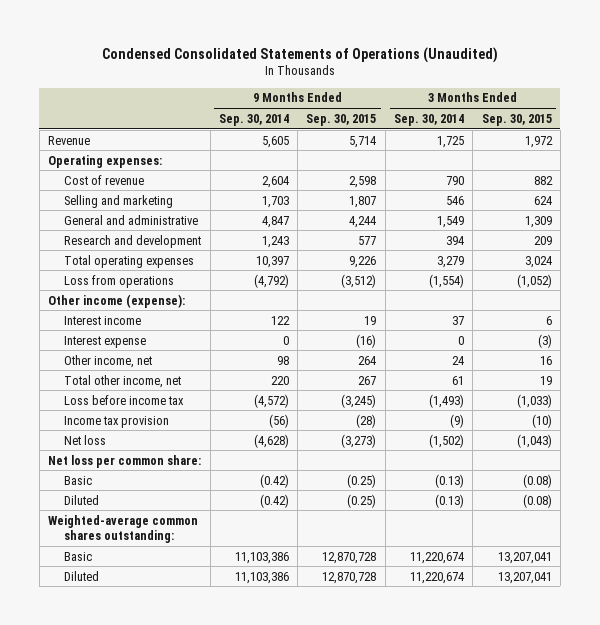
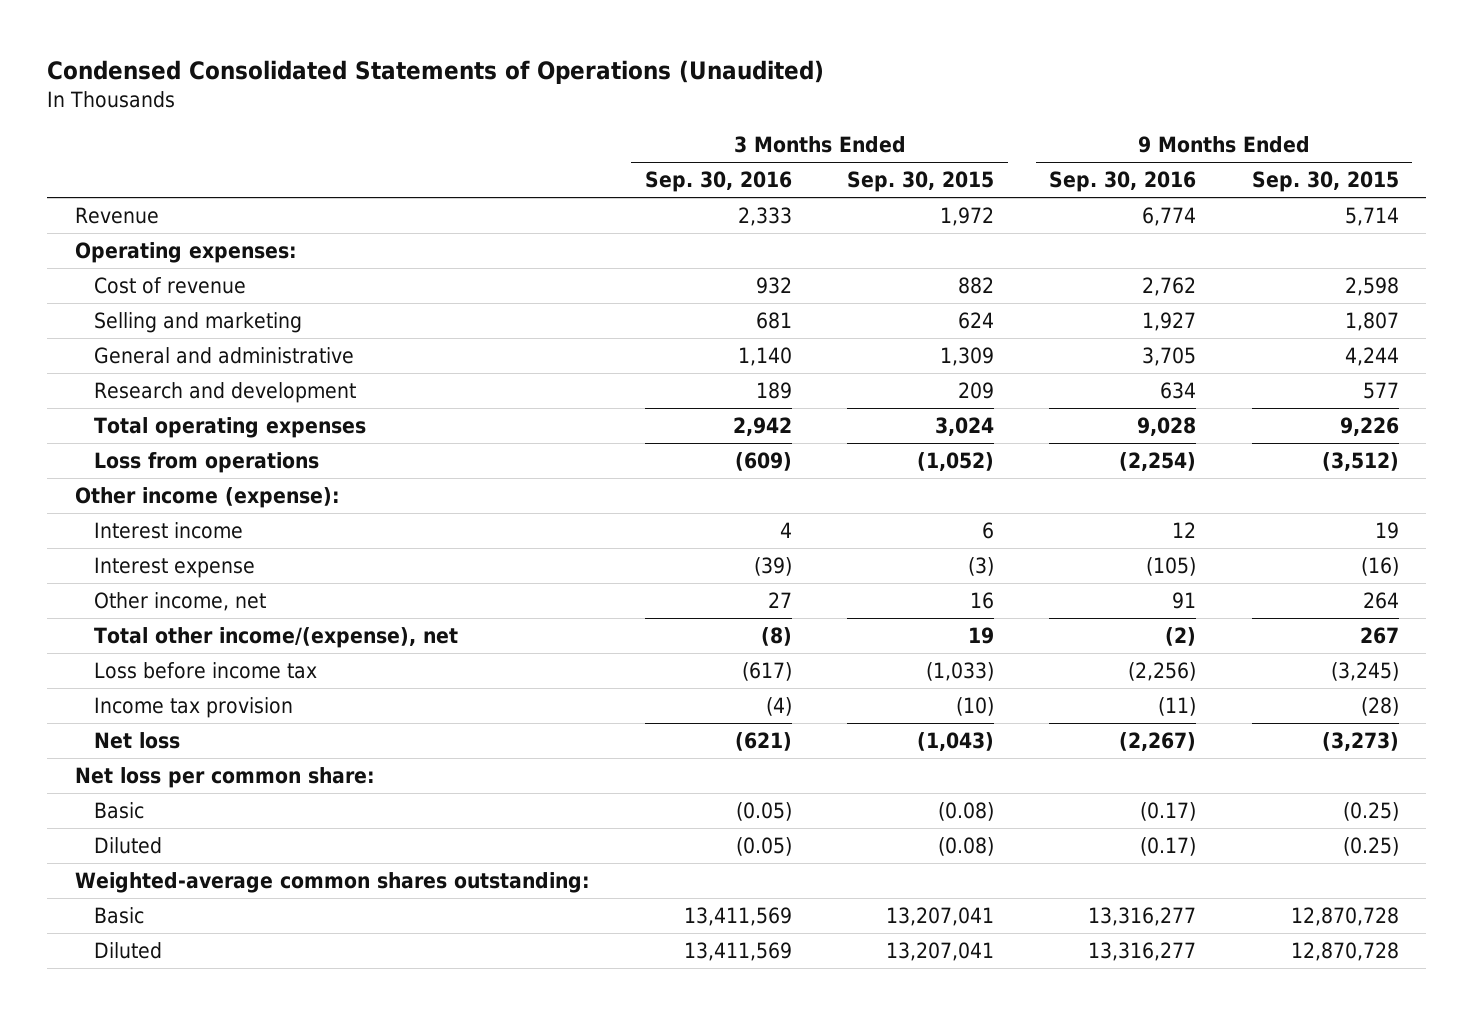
[218,113,289,126] Sep. 30, 2014 -> none
[394,113,465,126] Sep. 30, 2014 -> none
none -> [644,171,792,193] Sep. 30, 2016
none -> [1049,171,1197,193] Sep. 30, 2016
[64,374,182,388] Total other income, net -> [93,627,458,649] Total other income/(expense), net

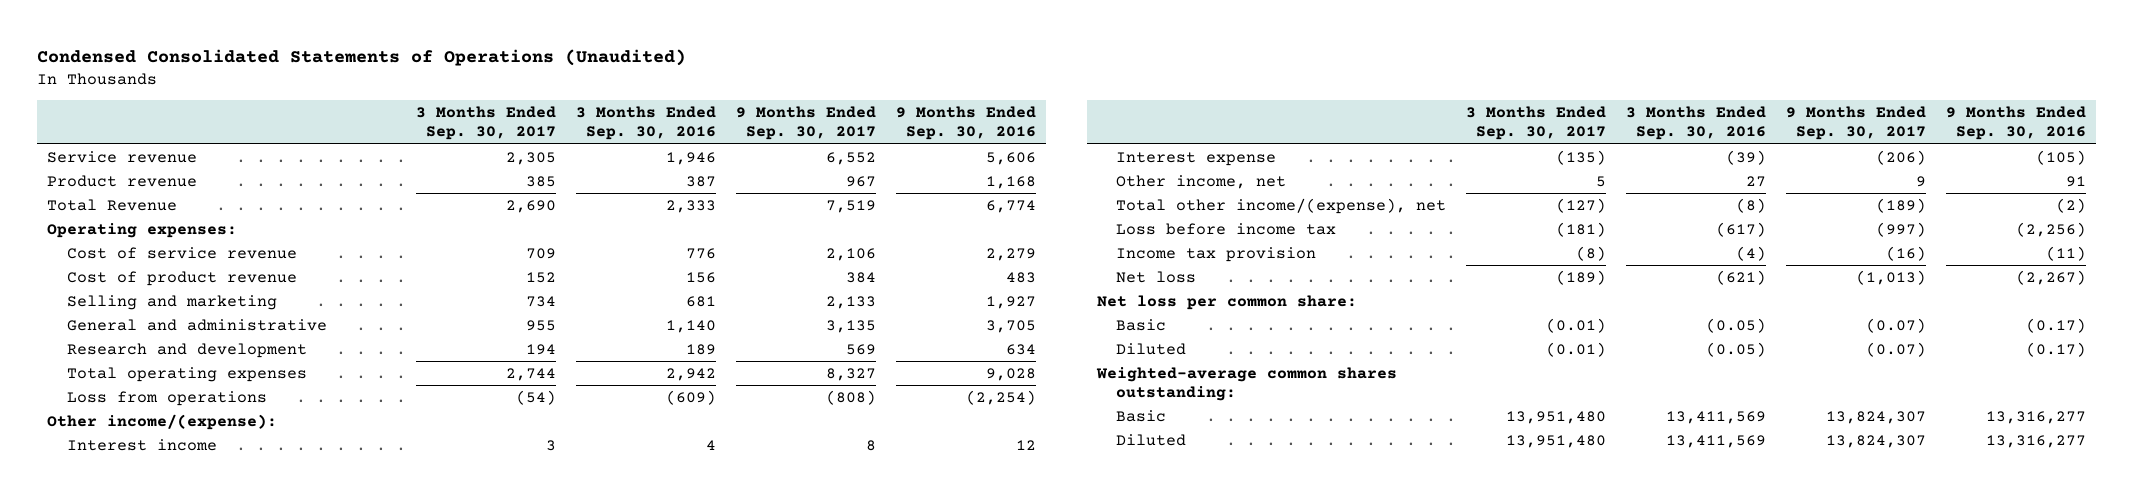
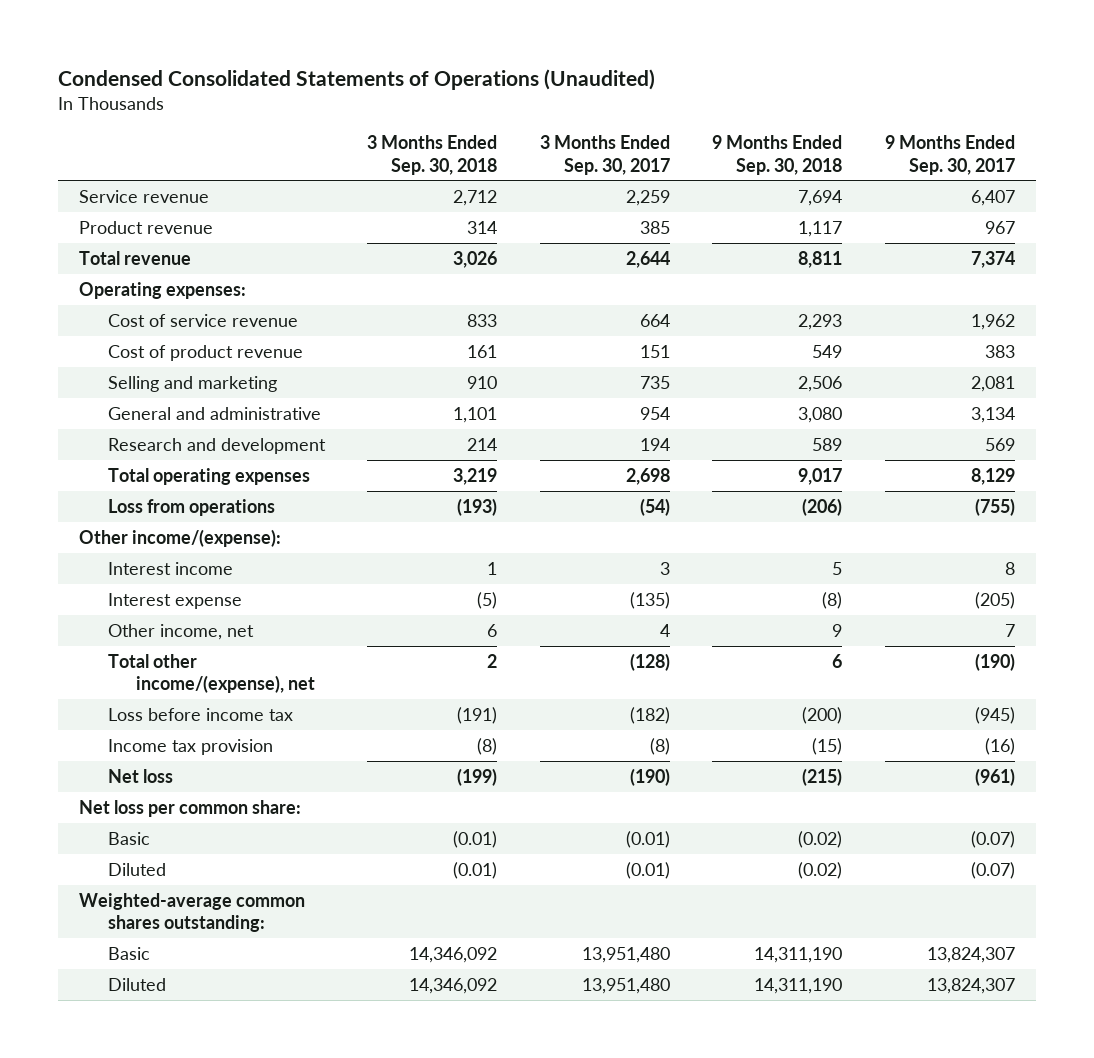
[576,106,717,141] 3 Months Ended Sep. 30, 2016 -> none
[896,106,1037,141] 9 Months Ended Sep. 30, 2016 -> none
none -> [367,135,498,175] 3 Months Ended Sep. 30, 2018
none -> [712,135,843,175] 9 Months Ended Sep. 30, 2018
[506,151,557,165] 2,305 -> [625,189,670,206] 2,259
[826,151,877,165] 6,552 -> [971,189,1016,206] 6,407
[46,198,177,211] Total Revenue -> [79,250,192,265] Total revenue
[506,199,557,213] 2,690 -> [625,250,670,268] 2,644
[826,199,877,213] 7,519 -> [971,250,1016,268] 7,374
[526,247,557,259] 709 -> [639,313,670,327] 664
[826,247,877,261] 2,106 -> [971,313,1016,330] 1,962
[526,271,557,283] 152 -> [639,344,670,358] 151
[846,271,877,283] 384 -> [985,344,1016,358] 383
[526,295,557,307] 734 -> [639,375,670,389] 735
[826,295,877,309] 2,133 -> [971,375,1016,392] 2,081
[526,319,557,331] 955 -> [639,406,670,420] 954
[826,319,877,333] 3,135 -> [971,406,1016,423] 3,134
[506,367,557,381] 2,744 -> [625,467,670,485] 2,698
[826,367,877,381] 8,327 -> [971,467,1016,485] 8,129
[826,389,877,405] (808) -> [975,497,1016,516] (755)
[1876,149,1927,165] (206) -> [975,591,1016,609] (205)
[1596,175,1607,187] 5 -> [659,623,670,637] 4
[1916,175,1927,187] 9 -> [1005,623,1016,637] 7
[1556,197,1607,213] (127) -> [629,652,670,671] (128)
[1876,197,1927,213] (189) -> [975,652,1016,671] (190)
[1556,221,1607,237] (181) -> [629,706,670,724] (182)
[1876,221,1927,237] (997) -> [975,706,1016,724] (945)
[1556,269,1607,285] (189) -> [629,767,670,786] (190)
[1856,269,1927,285] (1,013) -> [975,767,1016,786] (961)

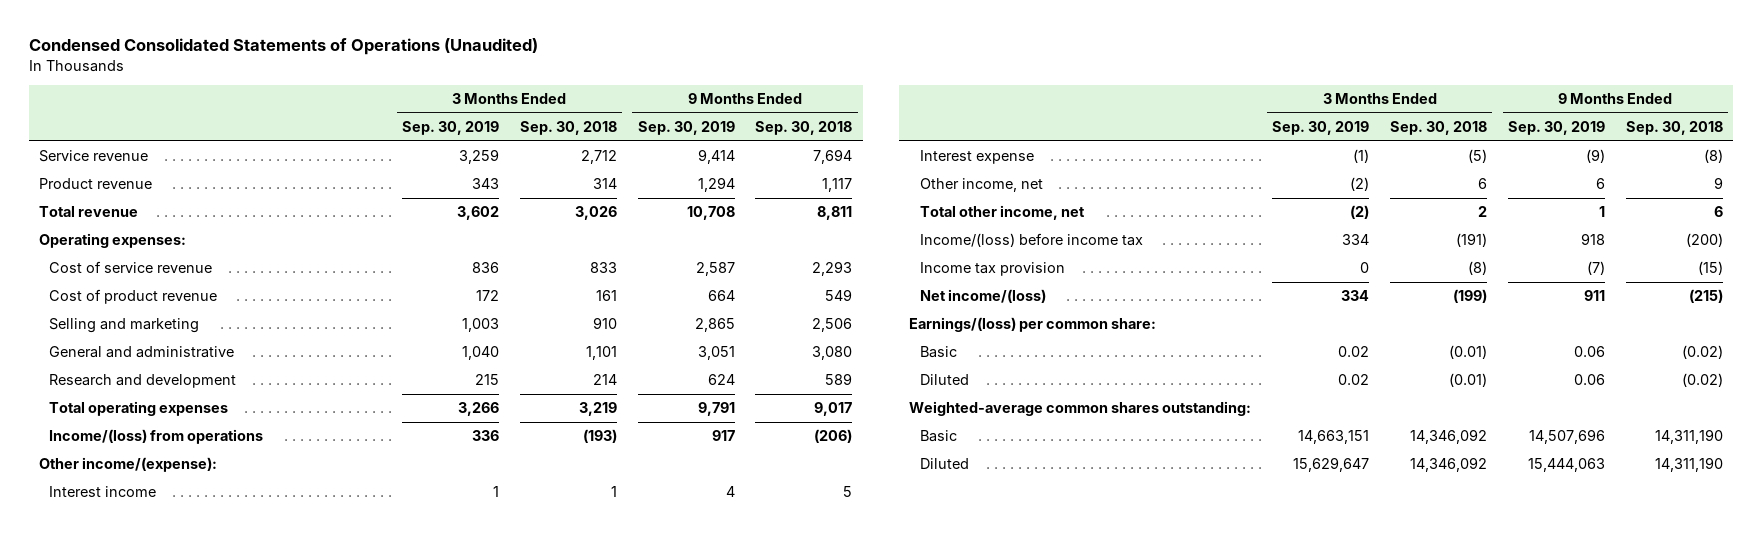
[539,135,670,175] 3 Months Ended Sep. 30, 2017 -> none
[885,135,1016,175] 9 Months Ended Sep. 30, 2017 -> none
none -> [401,121,499,136] Sep. 30, 2019
none -> [637,121,735,136] Sep. 30, 2019
[107,498,275,516] Loss from operations -> [49,429,264,445] Income/(loss) from operations
[107,653,315,694] Total other income/(expense), net -> [919,205,1085,221] Total other income, net
[107,707,293,721] Loss before income tax -> [919,233,1143,248] Income/(loss) before income tax
[107,768,173,783] Net loss -> [919,289,1046,304] Net income/(loss)
[79,799,302,817] Net loss per common share: -> [909,317,1157,333] Earnings/(loss) per common share:

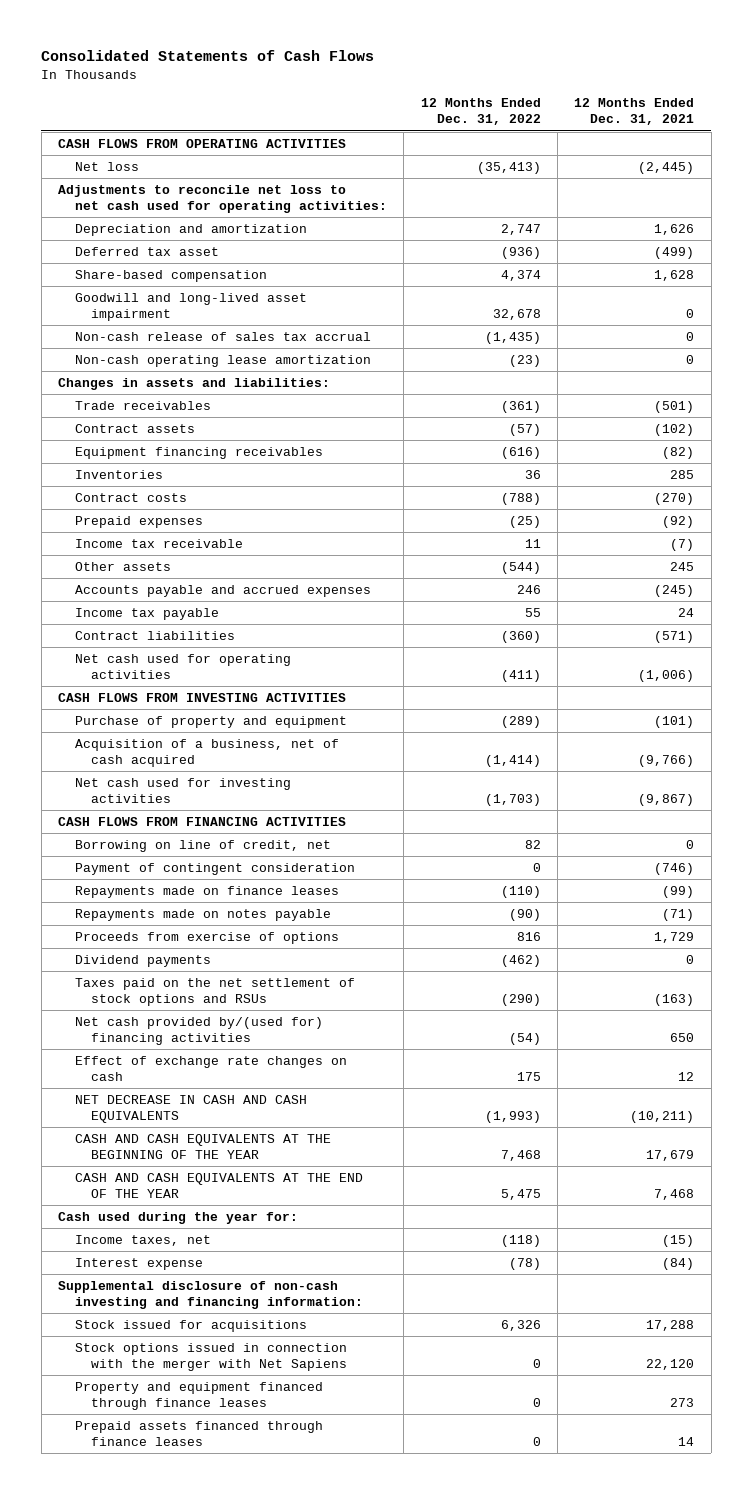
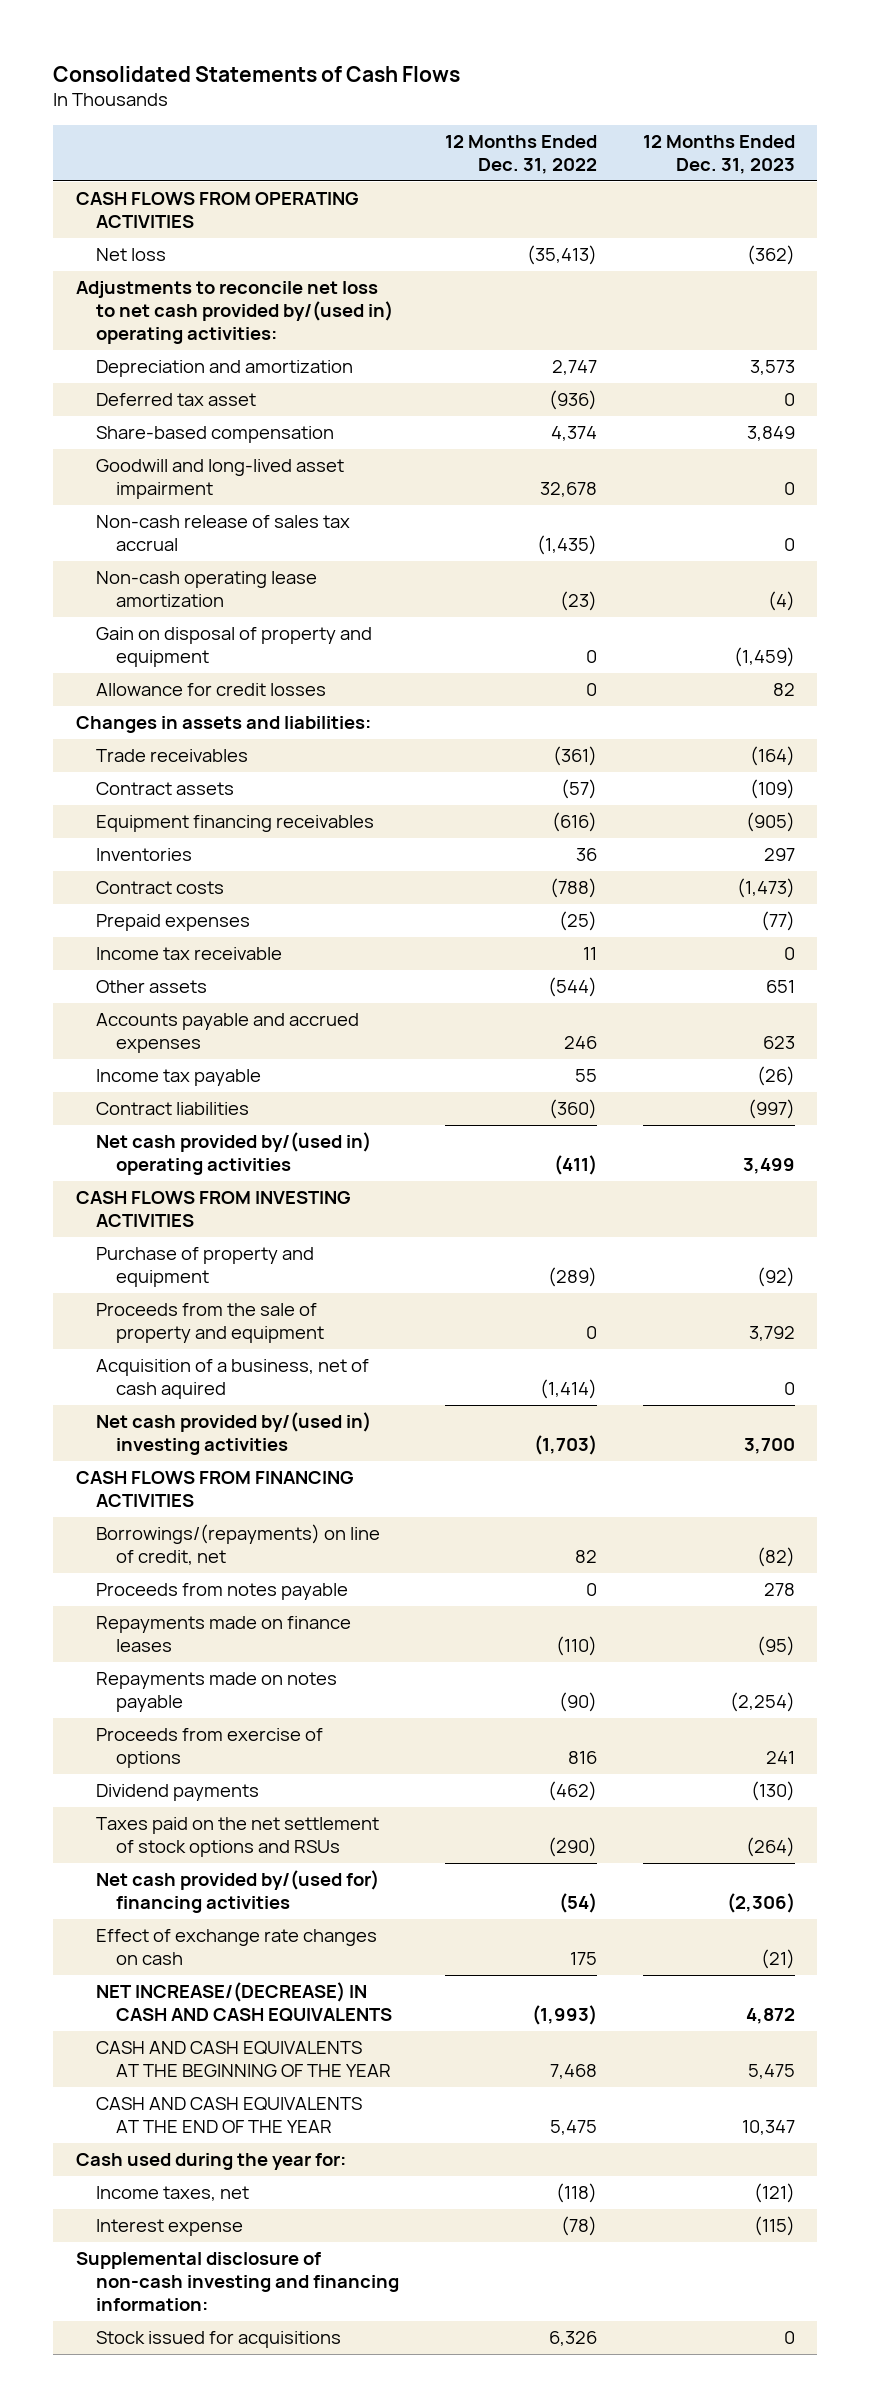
[574,98,695,126] 12 Months Ended Dec. 31, 2021 -> none
none -> [642,134,795,174] 12 Months Ended Dec. 31, 2023
[58,184,387,213] Adjustments to reconcile net loss to net cash used for operating activities: -> [76,280,393,345] Adjustments to reconcile net loss to net cash provided by/(used in) operating activities:
none -> [95,626,372,668] Gain on disposal of property and equipment
none -> [95,682,326,696] Allowance for credit losses
[74,653,291,679] Net cash used for operating activities -> [95,1131,371,1176] Net cash provided by/(used in) operating activities
none -> [95,1302,324,1344] Proceeds from the sale of property and equipment
[74,738,339,767] Acquisition of a business, net of cash acquired -> [95,1358,369,1400] Acquisition of a business, net of cash aquired
[74,777,291,803] Net cash used for investing activities -> [95,1411,371,1456] Net cash provided by/(used in) investing activities
[74,862,355,875] Payment of contingent consideration -> none
[74,839,331,852] Borrowing on line of credit, net -> [95,1523,380,1566] Borrowings/(repayments) on line of credit, net
none -> [95,1582,348,1600] Proceeds from notes payable
[74,1094,307,1123] NET DECREASE IN CASH AND CASH EQUIVALENTS -> [95,1981,392,2023] NET INCREASE/(DECREASE) IN CASH AND CASH EQUIVALENTS
[74,1342,348,1371] Stock options issued in connection with the merger with Net Sapiens -> none
[74,1381,323,1410] Property and equipment financed through finance leases -> none
[74,1420,323,1446] Prepaid assets financed through finance leases -> none

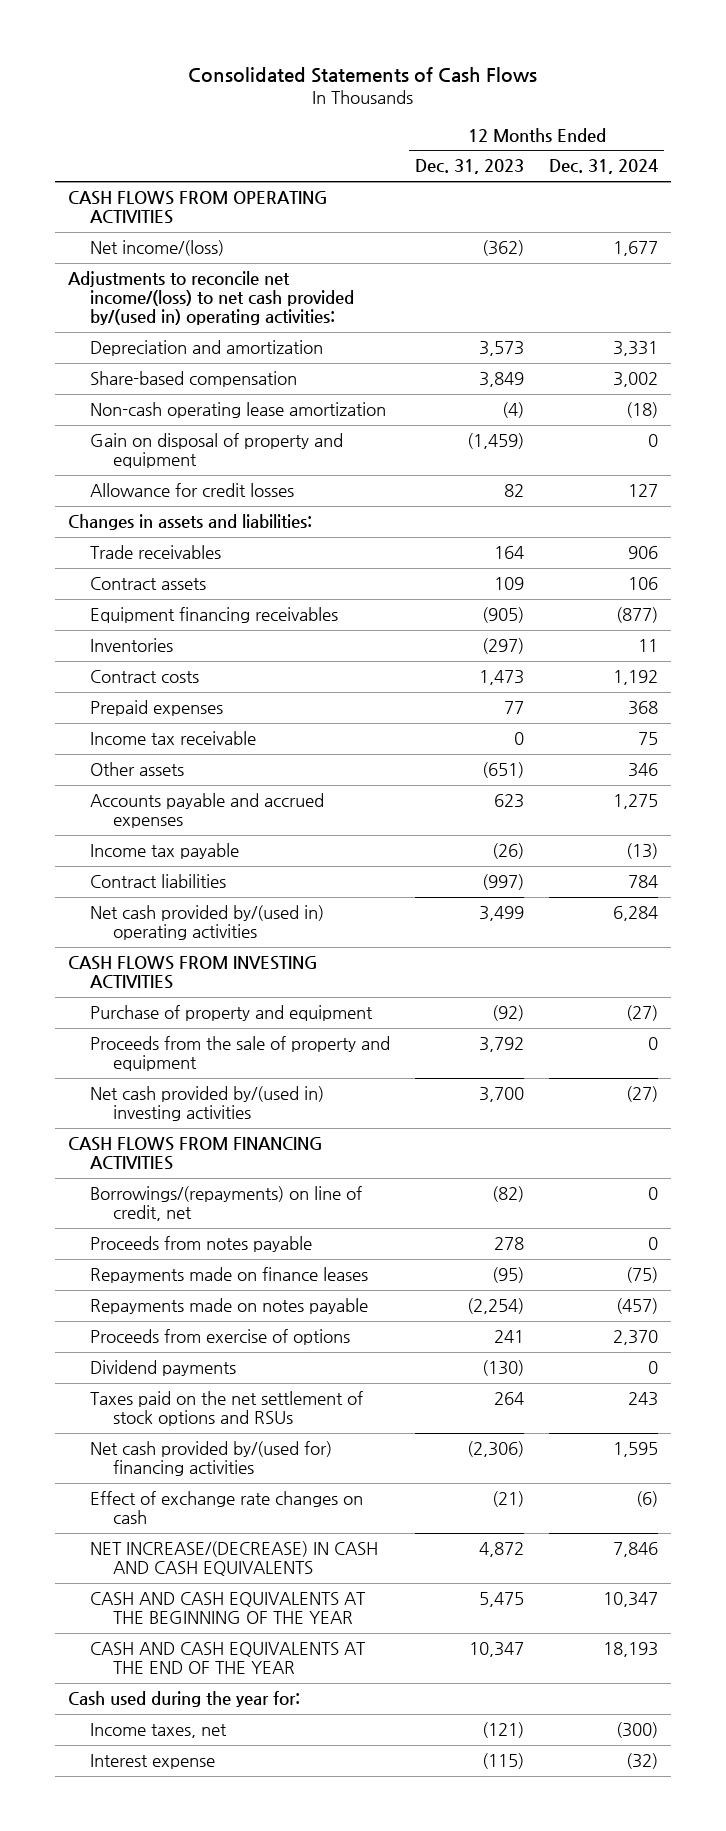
[444,134,597,174] 12 Months Ended Dec. 31, 2022 -> none
none -> [549,159,659,175] Dec. 31, 2024
[95,247,166,261] Net loss -> [90,240,225,257] Net income/(loss)
[76,280,393,345] Adjustments to reconcile net loss to net cash provided by/(used in) operating activities: -> [67,271,355,326] Adjustments to reconcile net income/(loss) to net cash provided by/(used in) operating activities:
[95,392,256,406] Deferred tax asset -> none
[95,458,344,500] Goodwill and long-lived asset impairment -> none
[95,514,350,552] Non-cash release of sales tax accrual -> none
[749,745,795,766] (164) -> [494,546,525,560] 164
[749,778,795,799] (109) -> [494,577,525,591] 109
[763,847,795,861] 297 -> [482,638,525,655] (297)
[736,877,795,898] (1,473) -> [479,670,525,686] 1,473
[760,910,795,931] (77) -> [504,701,525,715] 77
[765,979,795,993] 651 -> [482,762,525,779] (651)
[95,1358,369,1400] Acquisition of a business, net of cash aquired -> none
[745,1837,795,1858] (264) -> [494,1392,525,1406] 264
[76,2251,399,2312] Supplemental disclosure of non-cash investing and financing information: -> none
[95,2330,341,2348] Stock issued for acquisitions -> none

